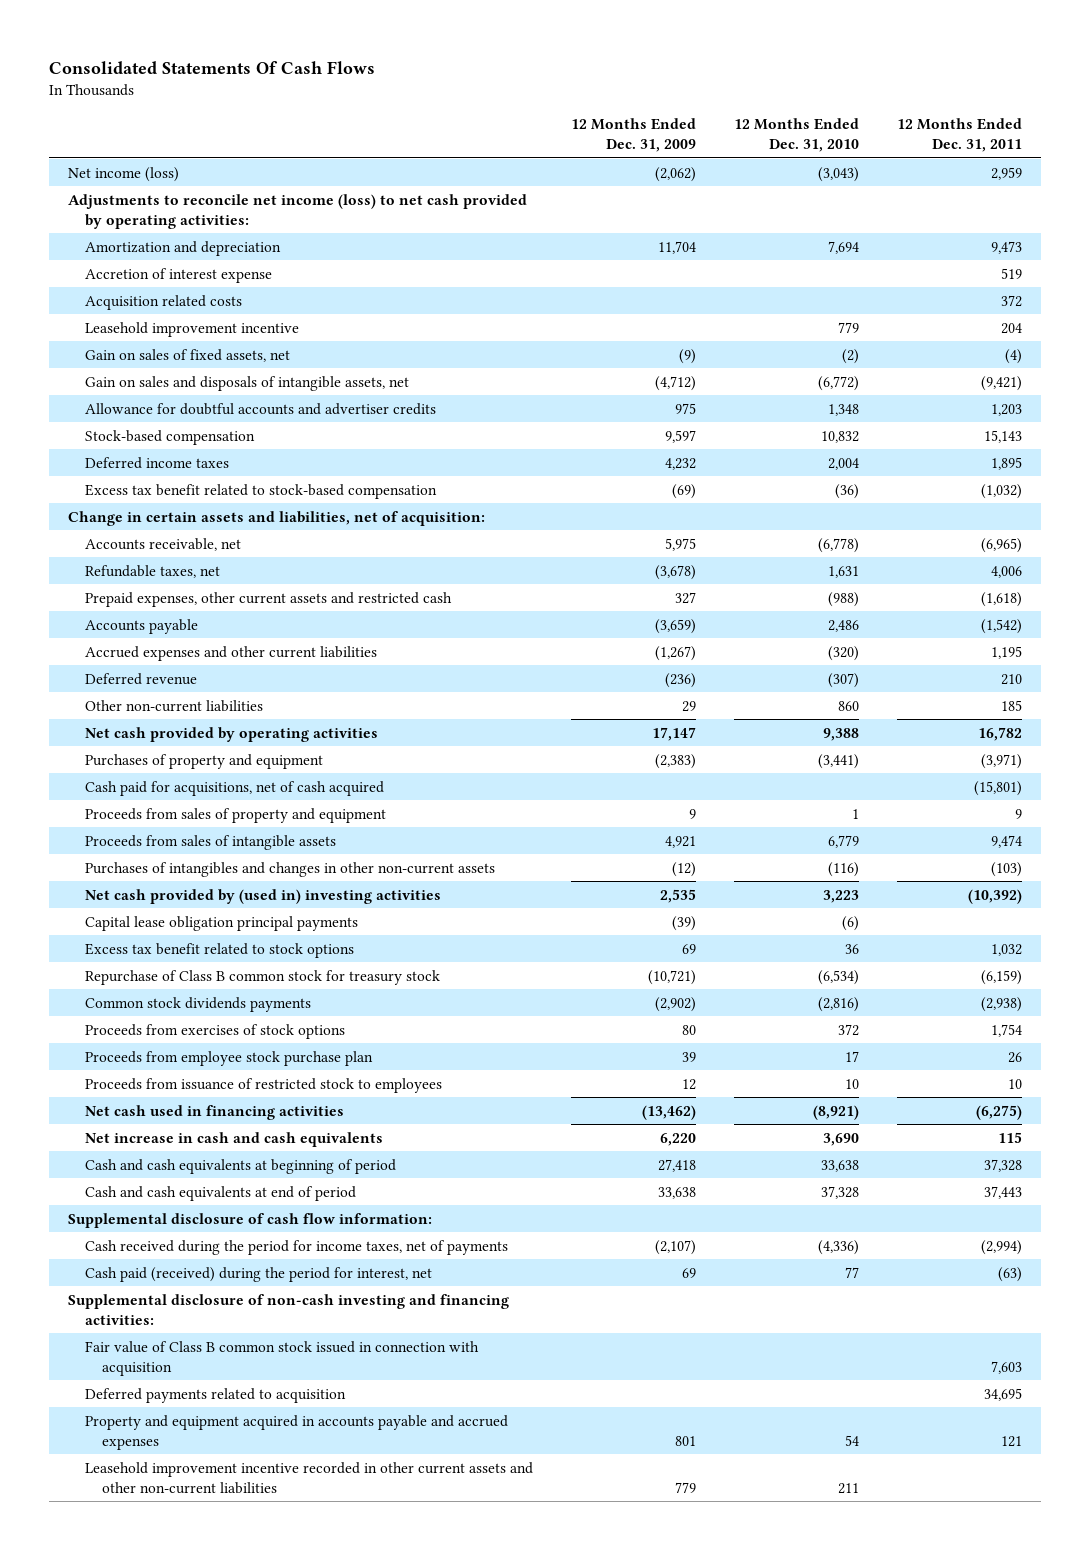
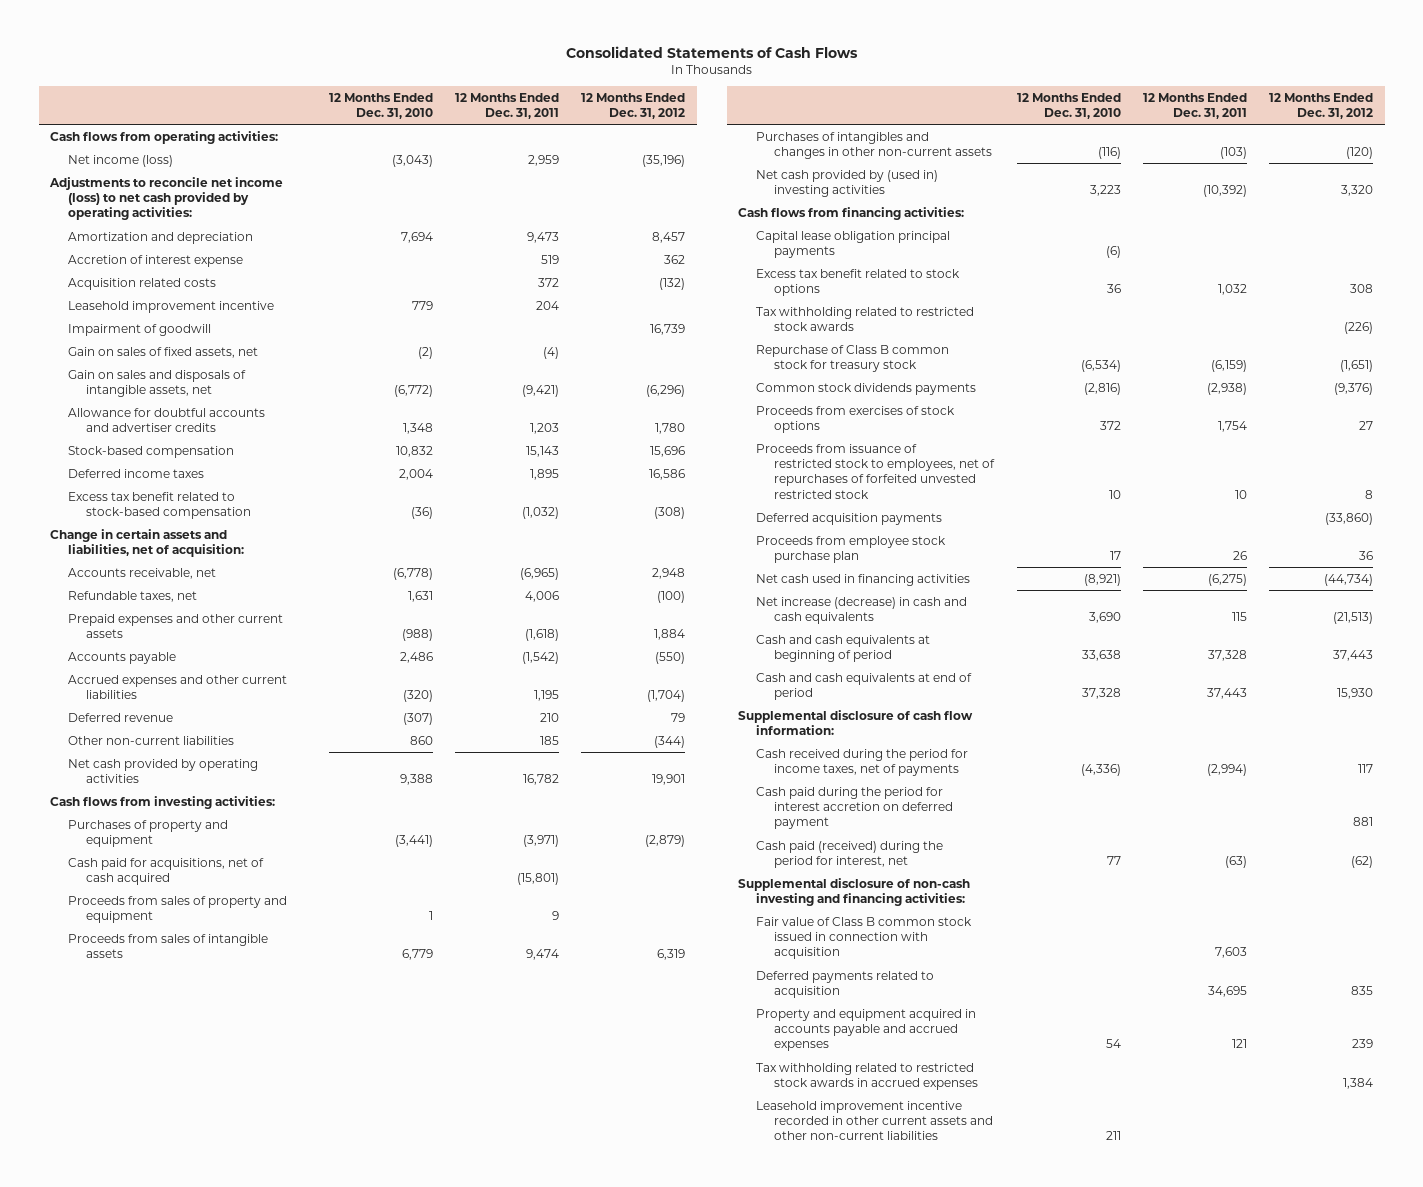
[49,60,376,74] Consolidated Statements Of Cash Flows -> [565,45,858,58] Consolidated Statements of Cash Flows
[571,118,697,153] 12 Months Ended Dec. 31, 2009 -> none
none -> [581,92,686,119] 12 Months Ended Dec. 31, 2012
none -> [50,130,279,144] Cash flows from operating activities:
none -> [68,323,212,336] Impairment of goodwill
[85,591,453,607] Prepaid expenses, other current assets and restricted cash -> [68,613,284,639] Prepaid expenses and other current assets
none -> [50,795,276,809] Cash flows from investing activities:
none -> [737,206,964,220] Cash flows from financing activities:
none -> [756,306,975,332] Tax withholding related to restricted stock awards
none -> [756,443,996,499] Proceeds from issuance of restricted stock to employees, net of repurchases of forfeited unvested restricted stock
none -> [756,512,943,525] Deferred acquisition payments
[85,1077,443,1093] Proceeds from issuance of restricted stock to employees -> none
[85,1131,384,1147] Net increase in cash and cash equivalents -> [756,596,968,625] Net increase (decrease) in cash and cash equivalents
none -> [756,786,954,830] Cash paid during the period for interest accretion on deferred payment
none -> [756,1062,979,1091] Tax withholding related to restricted stock awards in accrued expenses

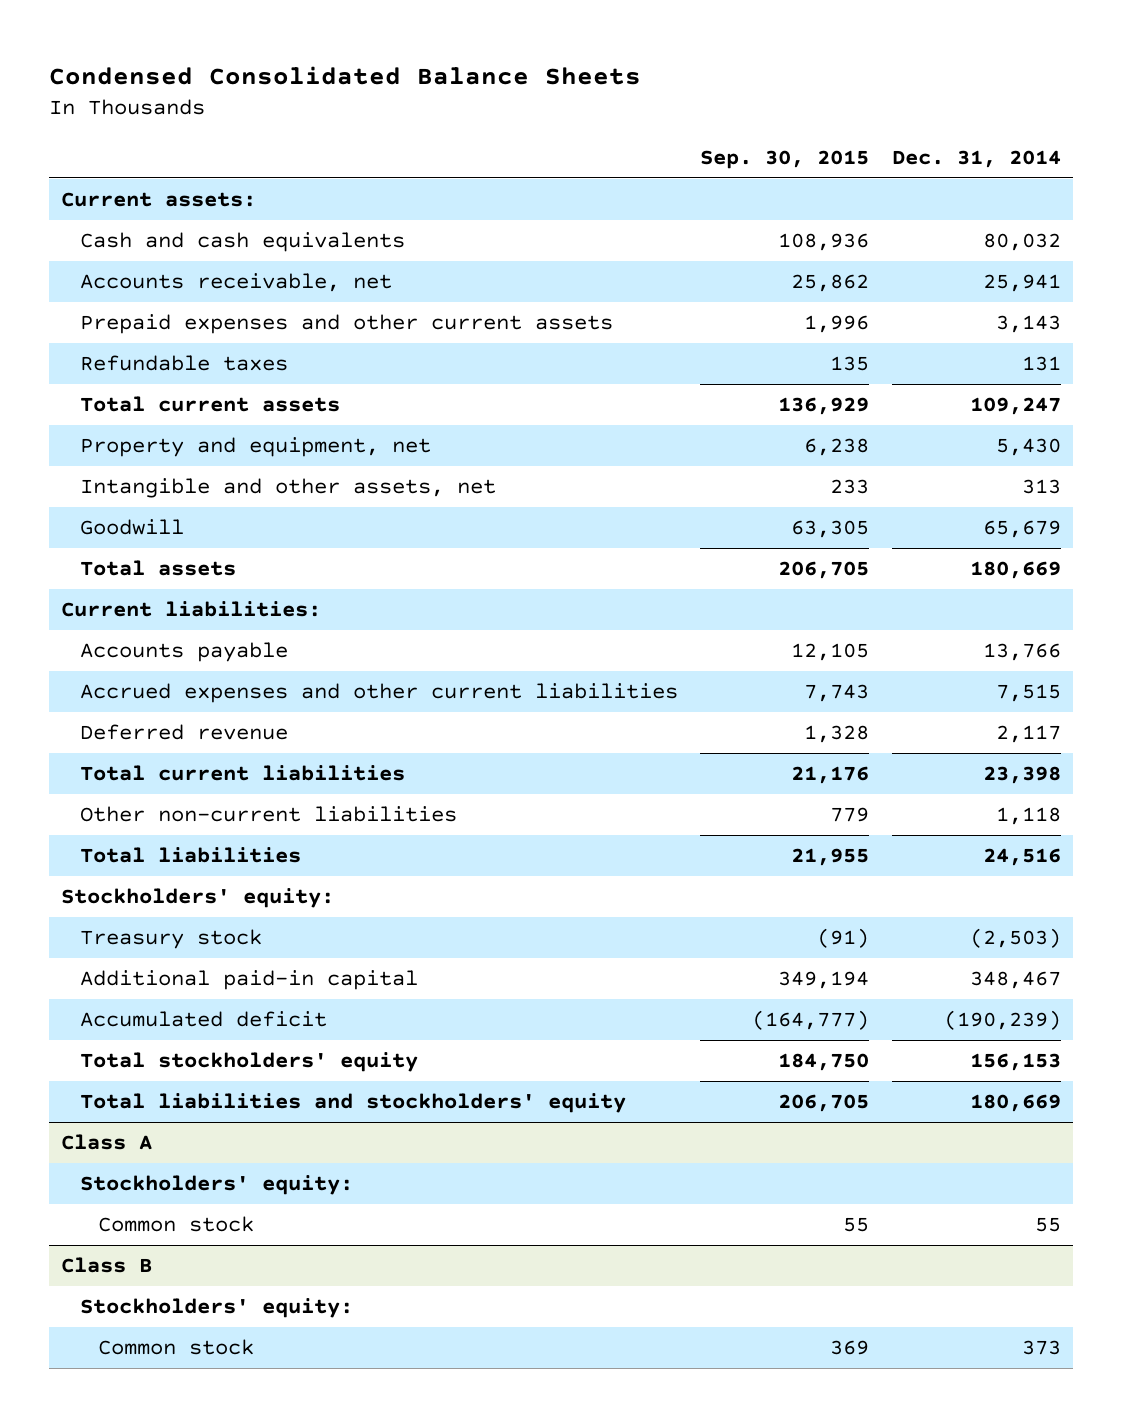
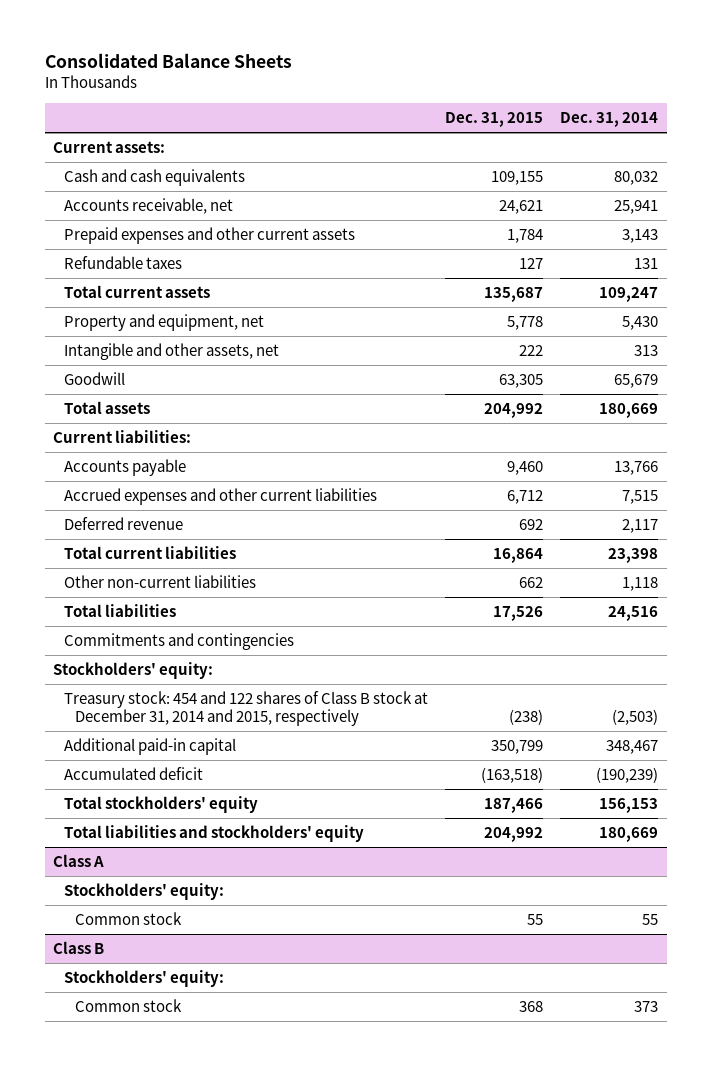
[49,66,642,86] Condensed Consolidated Balance Sheets -> [44,52,292,68] Consolidated Balance Sheets
[700,149,870,169] Sep. 30, 2015 -> none
none -> [445,112,544,128] Dec. 31, 2015
none -> [64,632,295,650] Commitments and contingencies
[79,928,262,949] Treasury stock -> [64,690,429,727] Treasury stock: 454 and 122 shares of Class B stock at December 31, 2014 and 2015, respectively

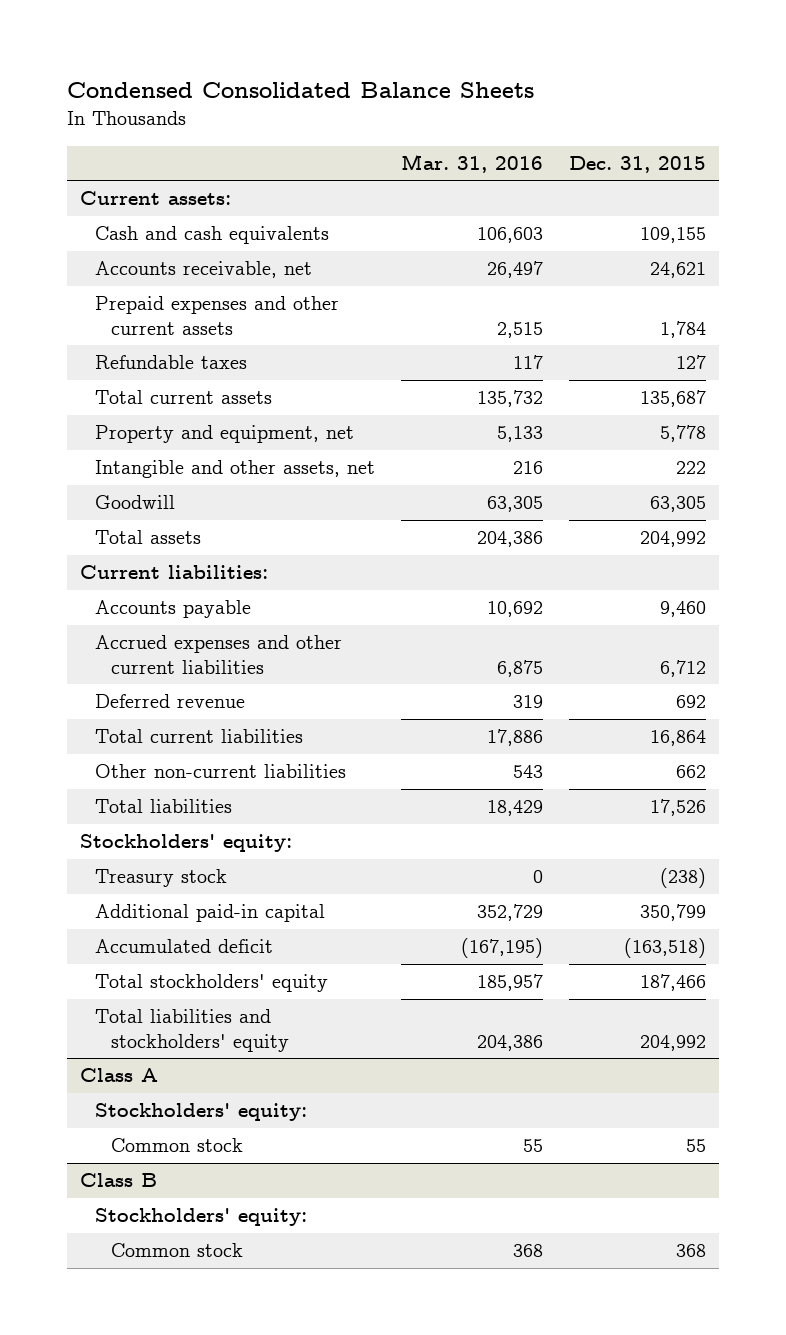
[44,52,292,68] Consolidated Balance Sheets -> [67,82,535,99] Condensed Consolidated Balance Sheets
[560,112,659,128] Dec. 31, 2014 -> none
none -> [401,153,544,173] Mar. 31, 2016
[64,632,295,650] Commitments and contingencies -> none
[64,690,429,727] Treasury stock: 454 and 122 shares of Class B stock at December 31, 2014 and 2015, respectively -> [95,869,228,888] Treasury stock

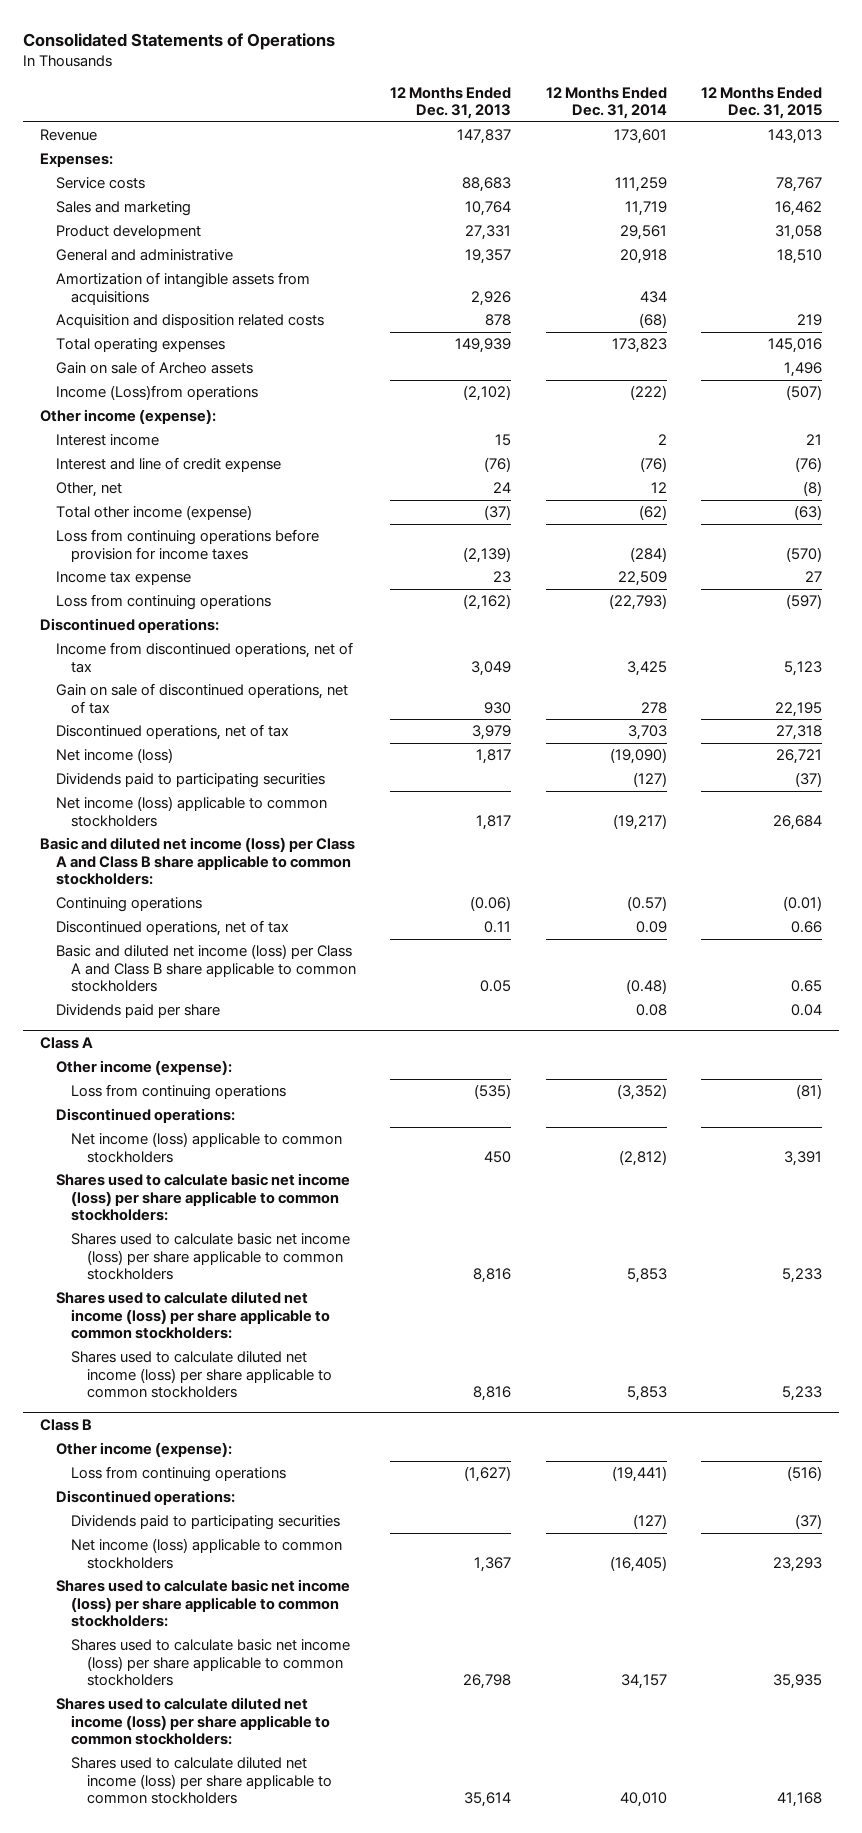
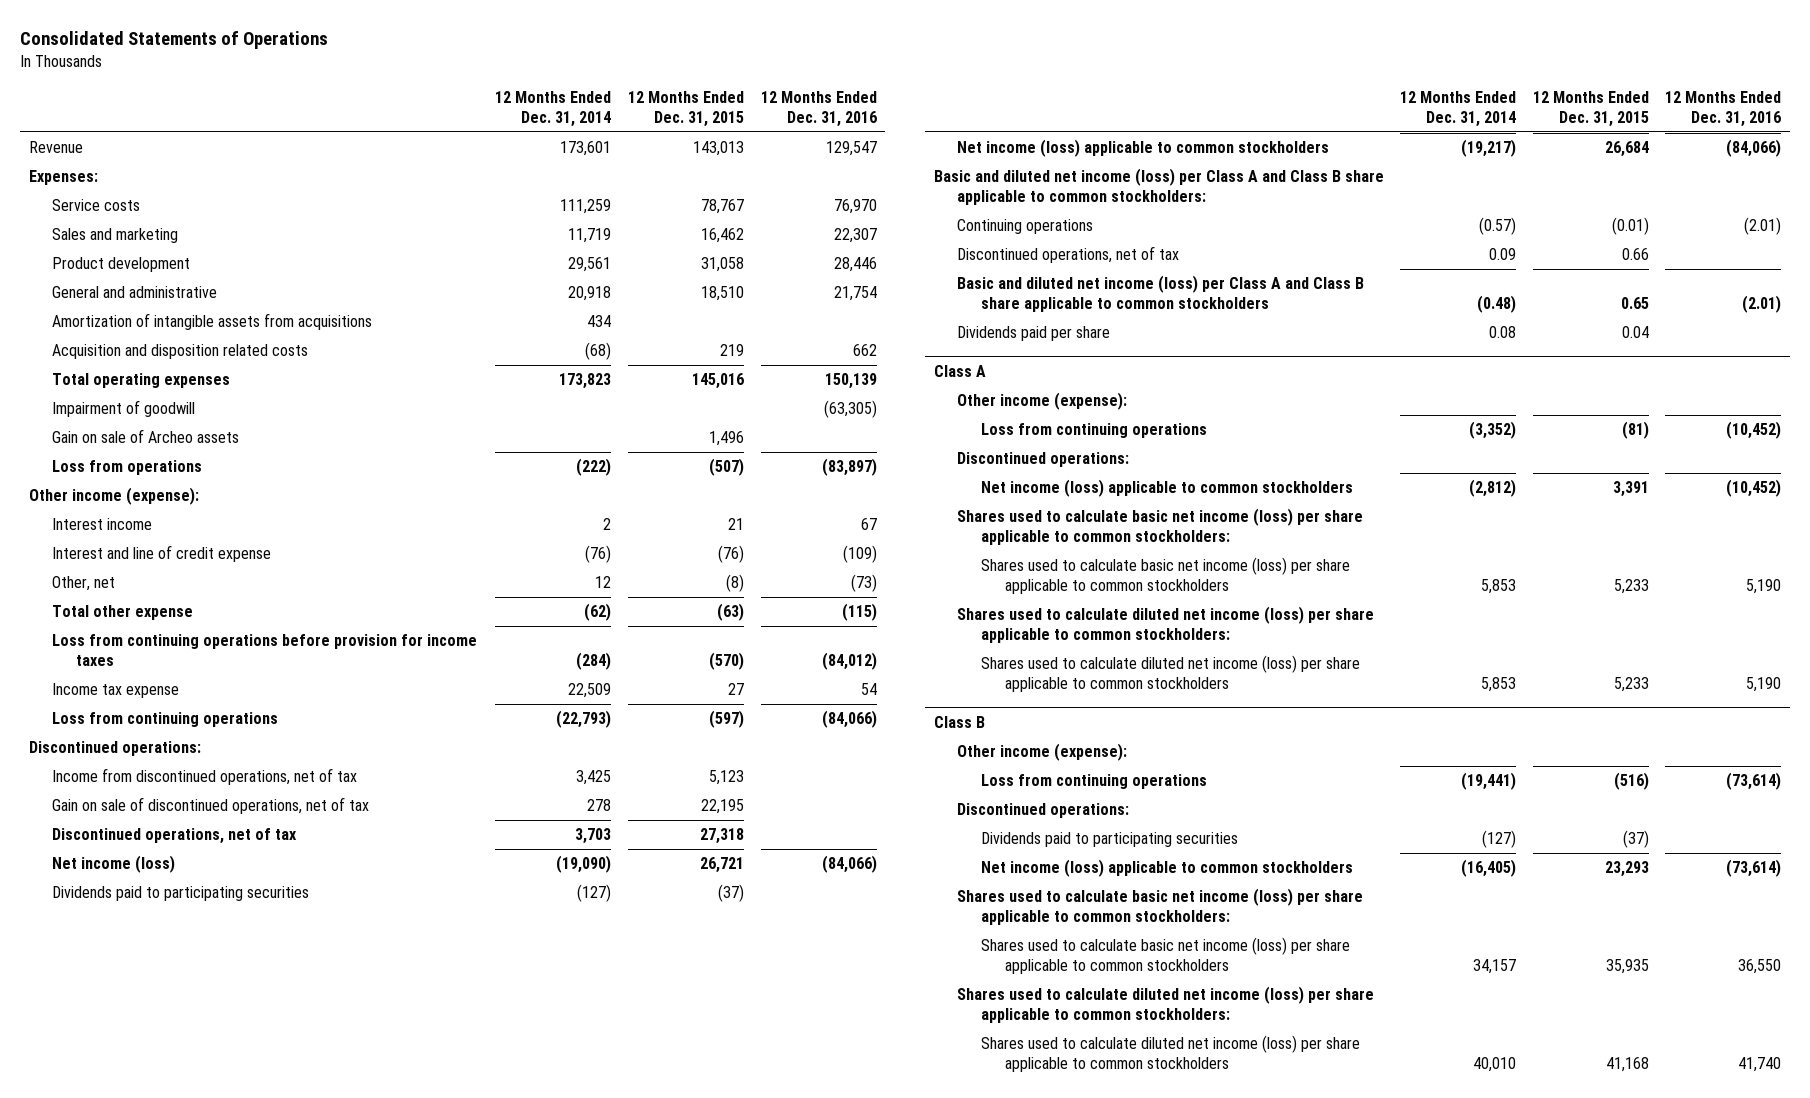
[390,86,512,120] 12 Months Ended Dec. 31, 2013 -> none
none -> [760,91,877,128] 12 Months Ended Dec. 31, 2016
none -> [52,400,196,418] Impairment of goodwill
[55,385,258,401] Income (Loss)from operations -> [52,460,203,476] Loss from operations
[55,505,252,521] Total other income (expense) -> [52,605,194,621] Total other expense

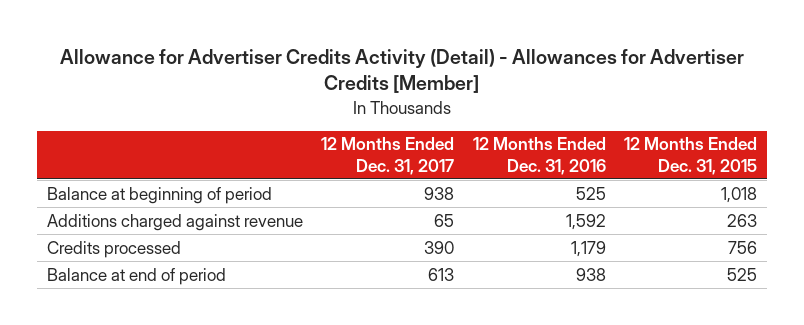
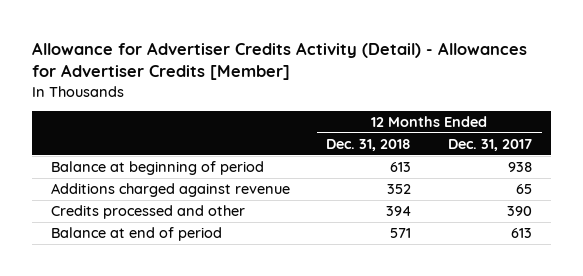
[472,137,606,175] 12 Months Ended Dec. 31, 2016 -> none
[624,137,758,175] 12 Months Ended Dec. 31, 2015 -> none
none -> [326,139,412,152] Dec. 31, 2018
[46,240,181,258] Credits processed -> [50,205,245,220] Credits processed and other

